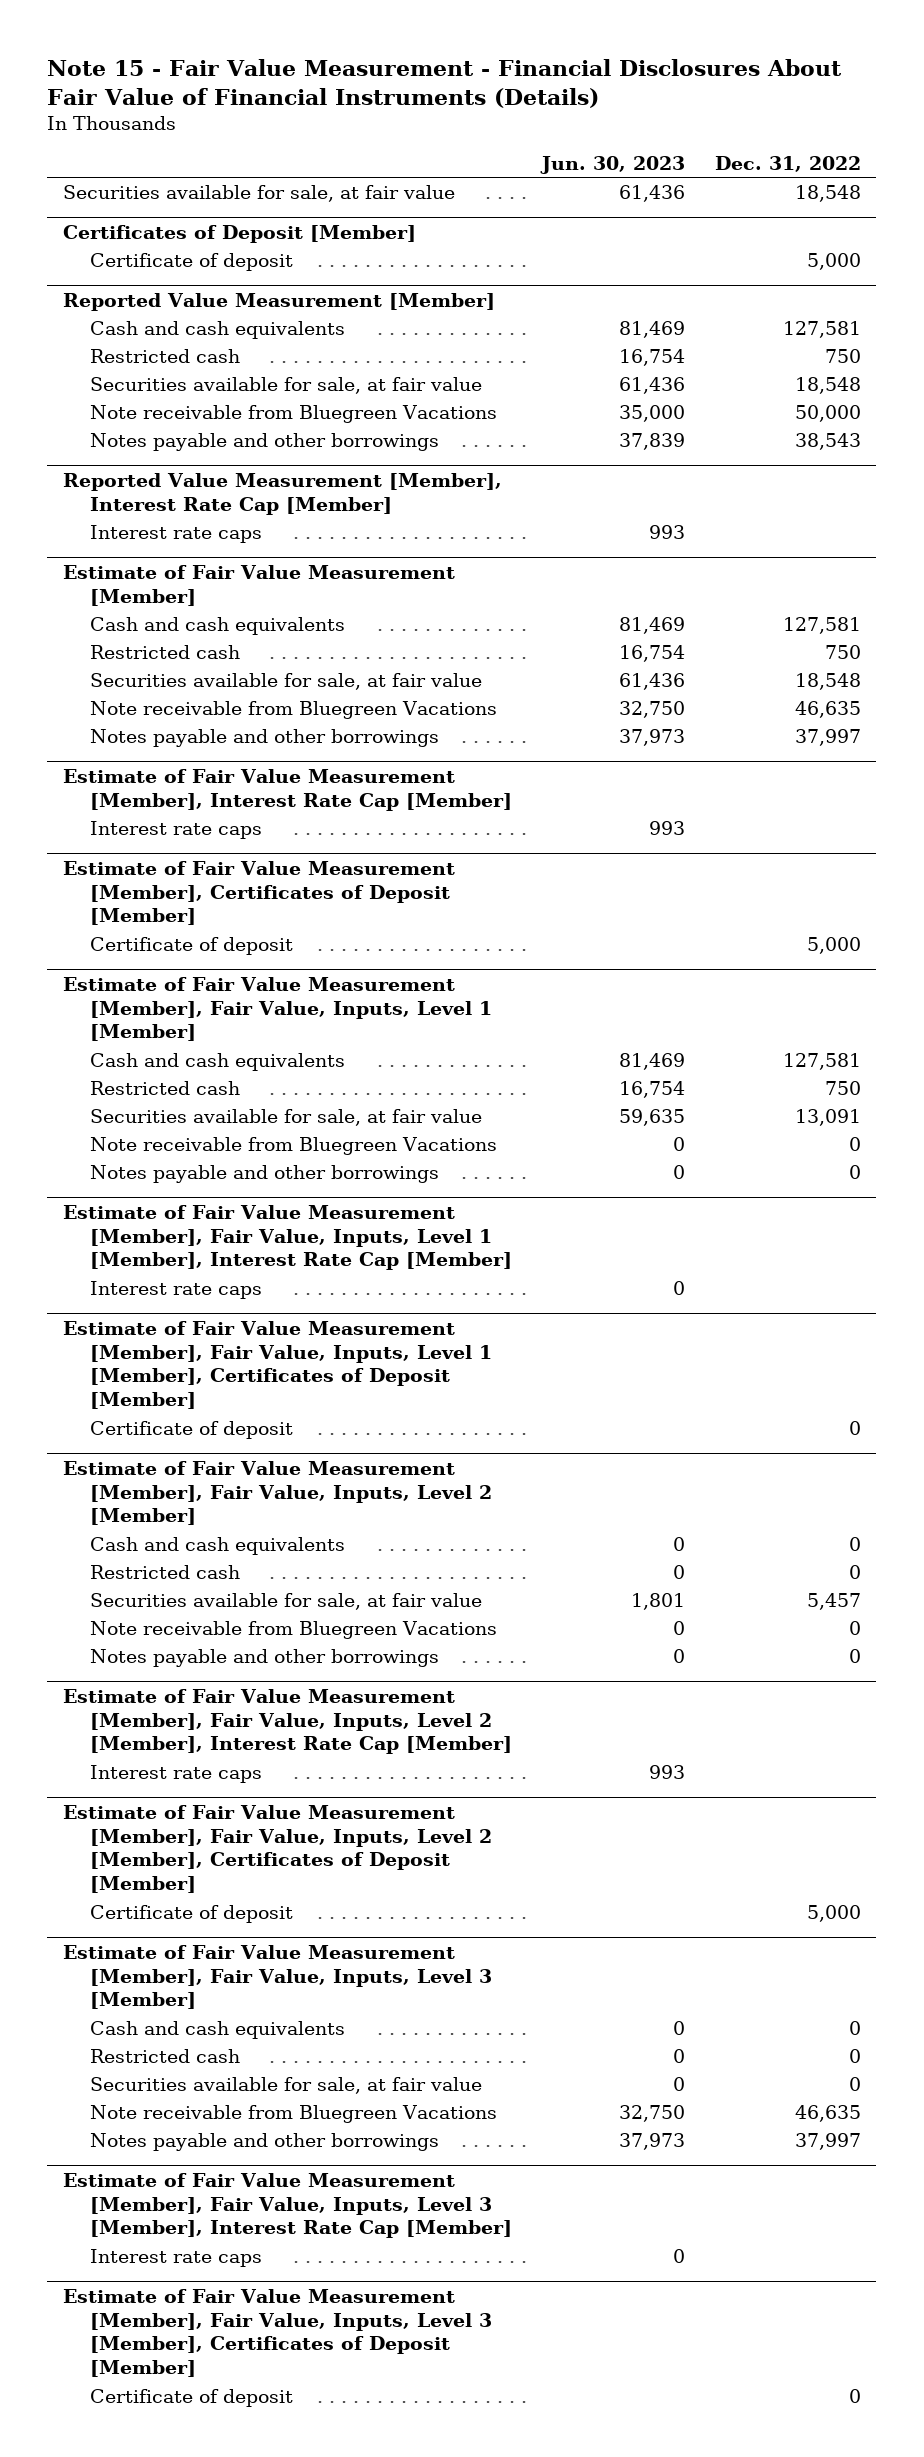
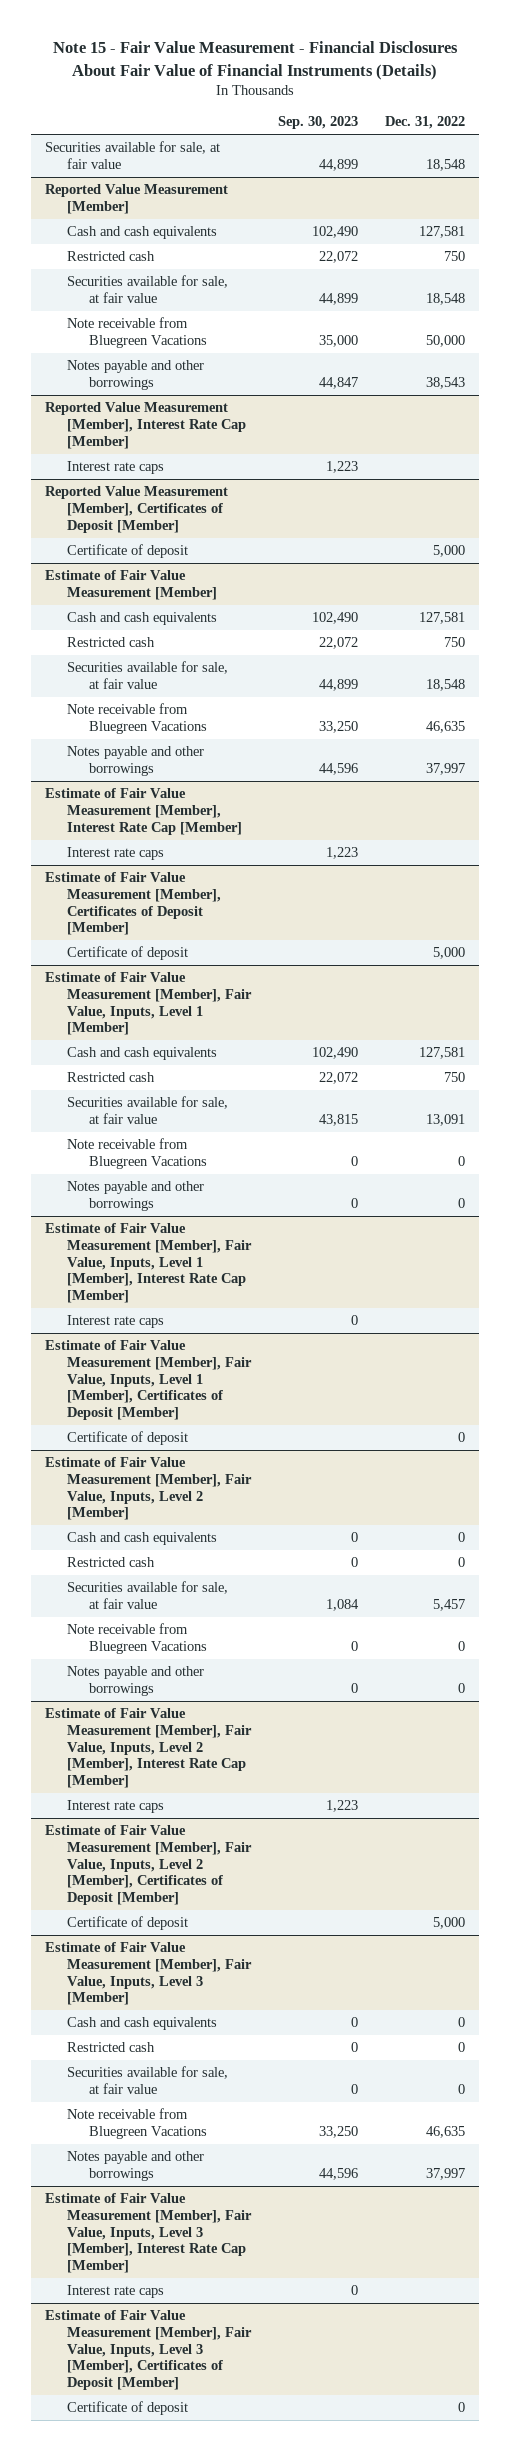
[539,155,685,174] Jun. 30, 2023 -> none
none -> [278,116,359,130] Sep. 30, 2023
[62,224,416,243] Certificates of Deposit [Member] -> none
[89,253,293,272] Certificate of deposit -> none
none -> [44,486,228,533] Reported Value Measurement [Member], Certificates of Deposit [Member]
none -> [66,544,188,559] Certificate of deposit

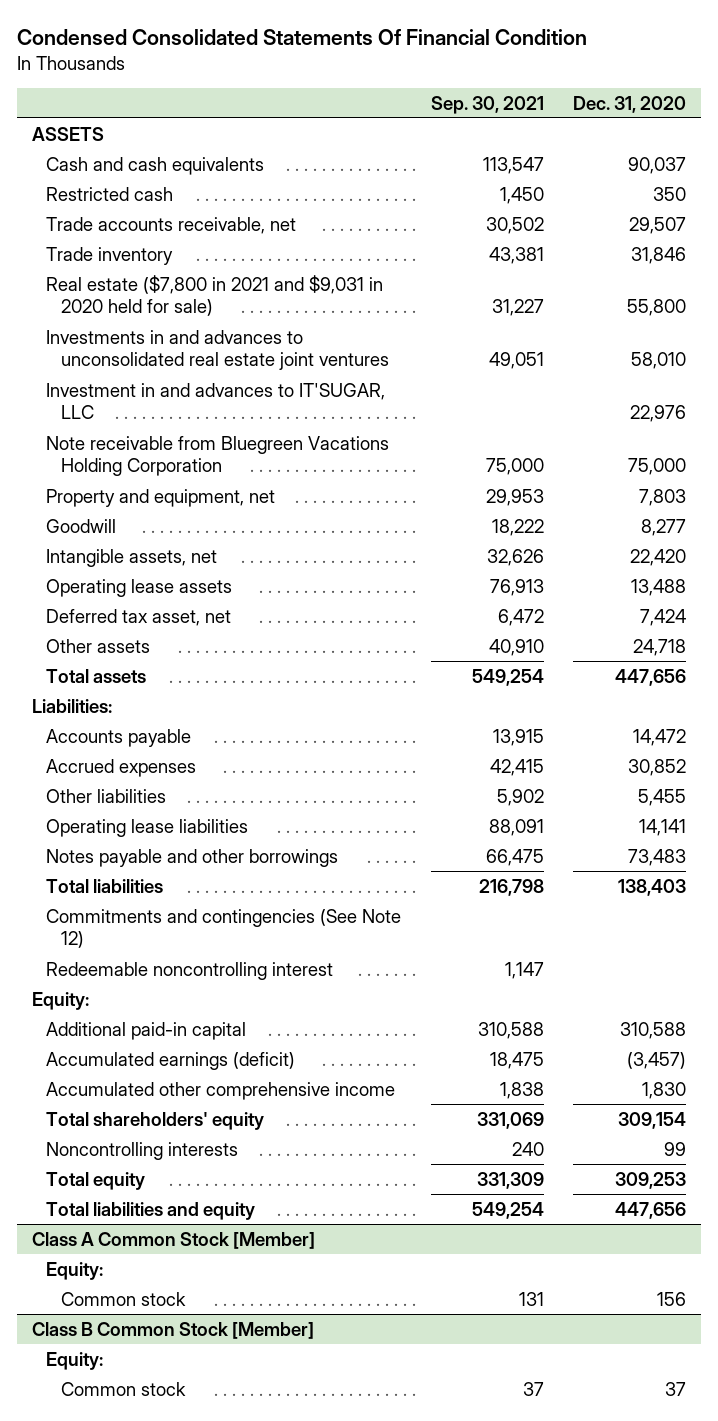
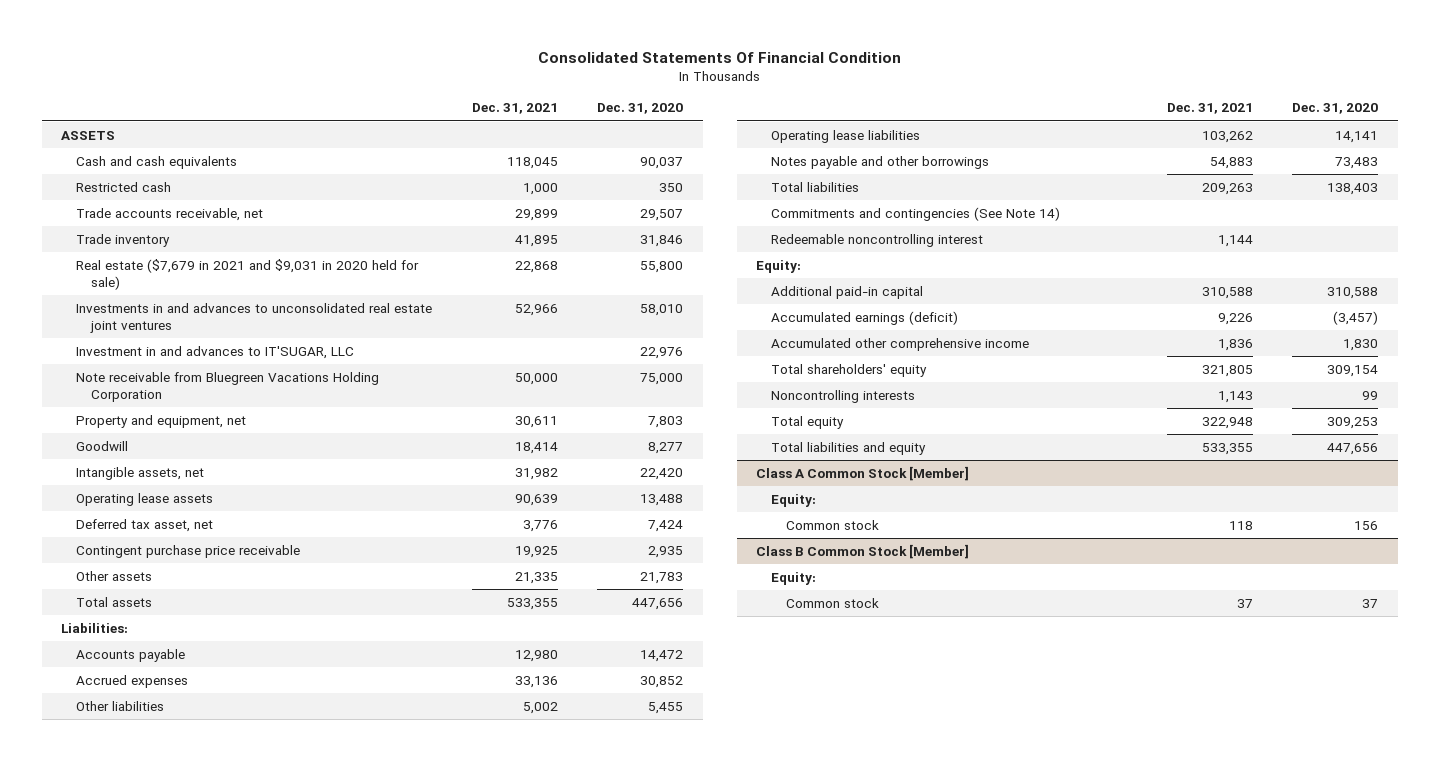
[16,29,587,46] Condensed Consolidated Statements Of Financial Condition -> [537,51,901,63] Consolidated Statements Of Financial Condition
[430,95,544,114] Sep. 30, 2021 -> none
none -> [471,103,558,115] Dec. 31, 2021
[46,274,384,317] Real estate ($7,800 in 2021 and $9,031 in 2020 held for sale) -> [76,258,420,291] Real estate ($7,679 in 2021 and $9,031 in 2020 held for sale)
none -> [76,544,301,558] Contingent purchase price receivable
[633,638,687,656] 24,718 -> [640,571,684,584] 21,783
[46,908,402,949] Commitments and contingencies (See Note 12) -> [771,206,1061,221] Commitments and contingencies (See Note 14)

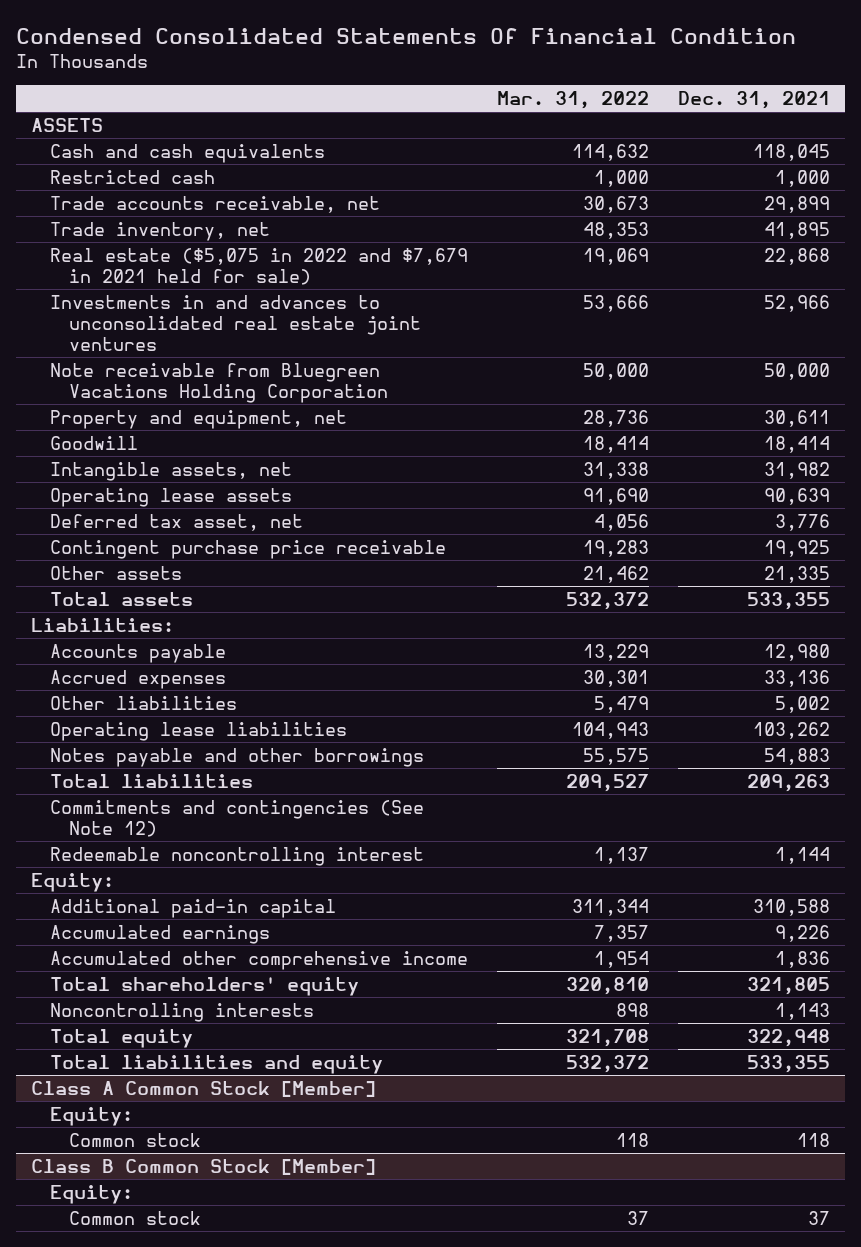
[537,51,901,63] Consolidated Statements Of Financial Condition -> [16,27,797,44] Condensed Consolidated Statements Of Financial Condition
[597,103,684,115] Dec. 31, 2020 -> none
none -> [497,91,650,110] Mar. 31, 2022
[76,233,171,247] Trade inventory -> [49,221,270,241] Trade inventory, net
[76,258,420,291] Real estate ($7,679 in 2021 and $9,031 in 2020 held for sale) -> [49,247,468,285] Real estate ($5,075 in 2022 and $7,679 in 2021 held for sale)
[76,345,355,359] Investment in and advances to IT'SUGAR, LLC -> none
[771,206,1061,221] Commitments and contingencies (See Note 14) -> [49,799,424,837] Commitments and contingencies (See Note 12)
[771,310,959,325] Accumulated earnings (deficit) -> [49,924,270,944] Accumulated earnings

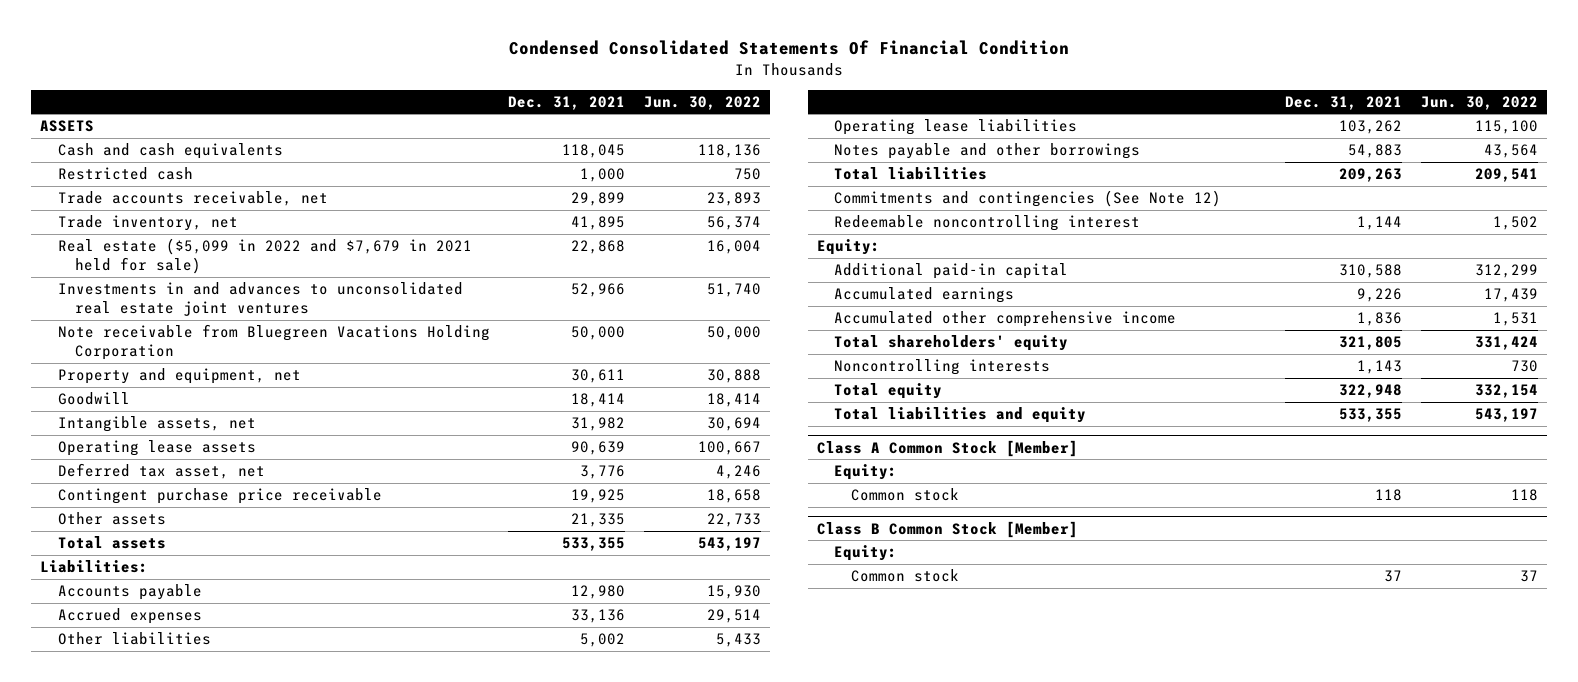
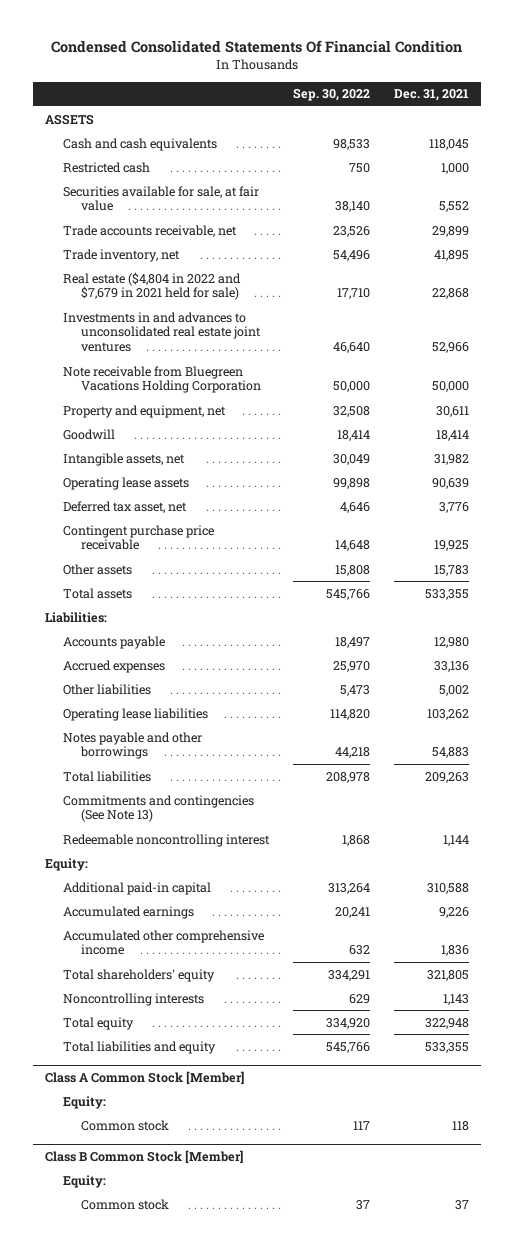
[643,95,761,110] Jun. 30, 2022 -> none
none -> [293,88,371,102] Sep. 30, 2022
none -> [62,185,259,212] Securities available for sale, at fair value
[57,238,472,275] Real estate ($5,099 in 2022 and $7,679 in 2021 held for sale) -> [62,271,241,301] Real estate ($4,804 in 2022 and $7,679 in 2021 held for sale)
[571,513,626,528] 21,335 -> [434,564,470,576] 15,783
[834,190,1222,208] Commitments and contingencies (See Note 12) -> [62,794,254,823] Commitments and contingencies (See Note 13)

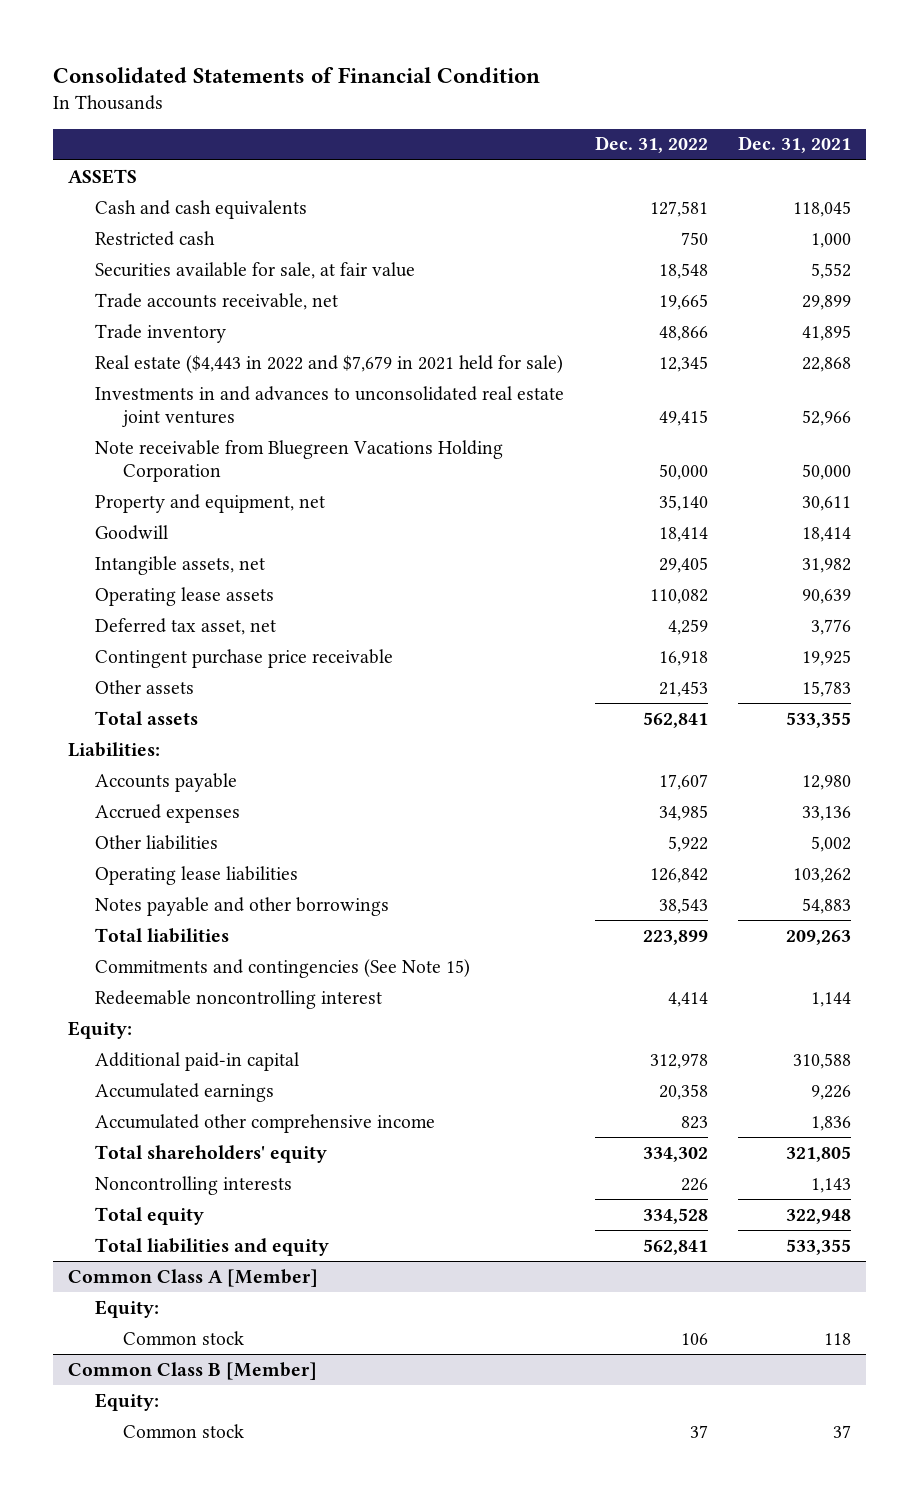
[51,40,463,54] Condensed Consolidated Statements Of Financial Condition -> [52,67,540,84] Consolidated Statements of Financial Condition
[293,88,371,102] Sep. 30, 2022 -> none
none -> [594,136,708,154] Dec. 31, 2022
[62,248,180,262] Trade inventory, net -> [95,323,227,343] Trade inventory
[62,271,241,301] Real estate ($4,804 in 2022 and $7,679 in 2021 held for sale) -> [95,354,564,373] Real estate ($4,443 in 2022 and $7,679 in 2021 held for sale)
[62,794,254,823] Commitments and contingencies (See Note 13) -> [95,958,471,978] Commitments and contingencies (See Note 15)
[44,1070,244,1085] Class A Common Stock [Member] -> [68,1268,319,1287] Common Class A [Member]
[44,1149,243,1164] Class B Common Stock [Member] -> [68,1361,318,1380] Common Class B [Member]

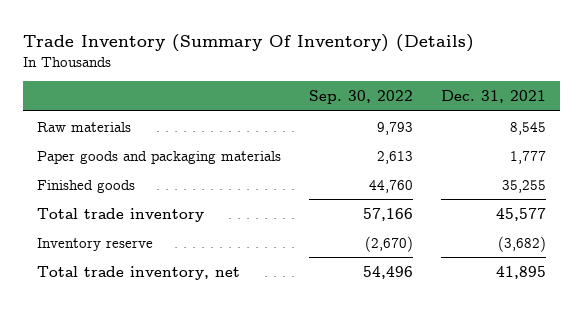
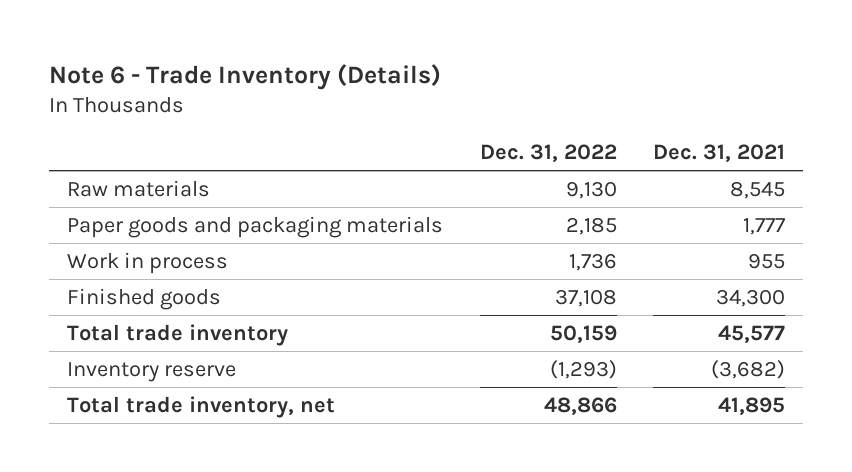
[23,33,475,52] Trade Inventory (Summary Of Inventory) (Details) -> [49,63,442,90] Note 6 - Trade Inventory (Details)
[309,90,414,105] Sep. 30, 2022 -> none
none -> [479,144,617,163] Dec. 31, 2022
none -> [67,251,229,274] Work in process
[502,179,547,193] 35,255 -> [715,288,785,307] 34,300

